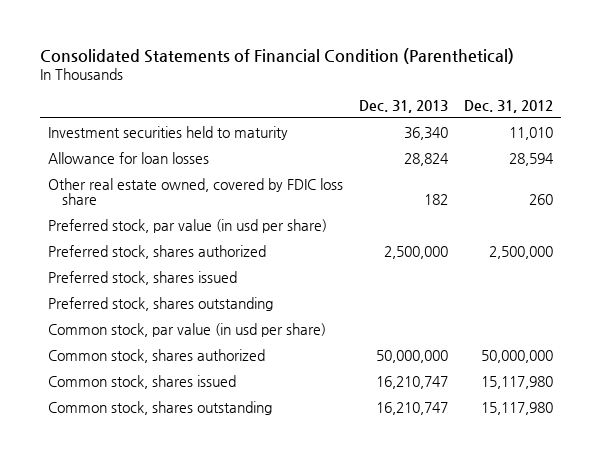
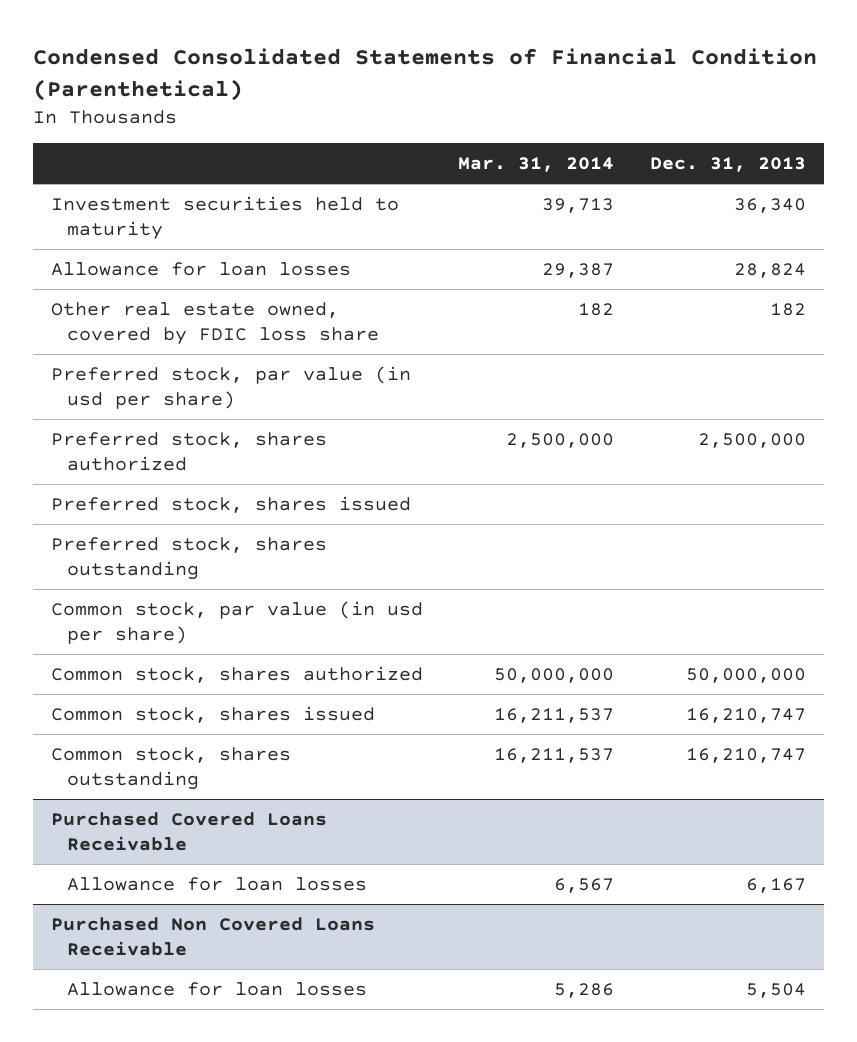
[39,47,514,64] Consolidated Statements of Financial Condition (Parenthetical) -> [33,48,818,101] Condensed Consolidated Statements of Financial Condition (Parenthetical)
[463,99,553,113] Dec. 31, 2012 -> none
none -> [458,157,615,173] Mar. 31, 2014
none -> [50,811,327,852] Purchased Covered Loans Receivable
none -> [67,876,368,891] Allowance for loan losses
none -> [50,916,375,957] Purchased Non Covered Loans Receivable
none -> [67,981,368,996] Allowance for loan losses

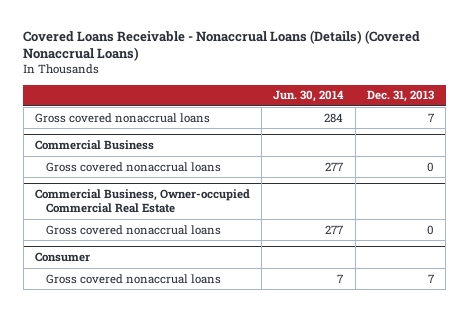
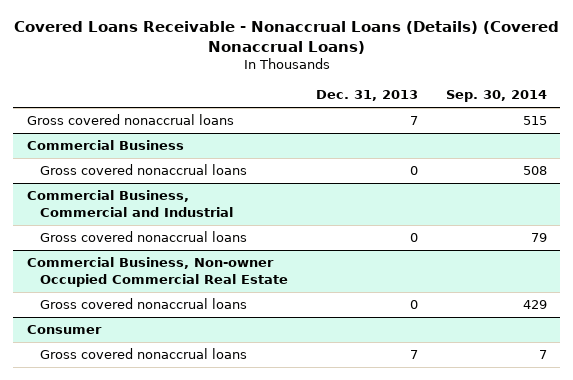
[273,90,345,103] Jun. 30, 2014 -> none
none -> [445,90,547,103] Sep. 30, 2014
[35,189,251,214] Commercial Business, Owner-occupied Commercial Real Estate -> none
none -> [26,190,234,217] Commercial Business, Commercial and Industrial
none -> [26,257,289,287] Commercial Business, Non-owner Occupied Commercial Real Estate
none -> [40,298,248,310] Gross covered nonaccrual loans

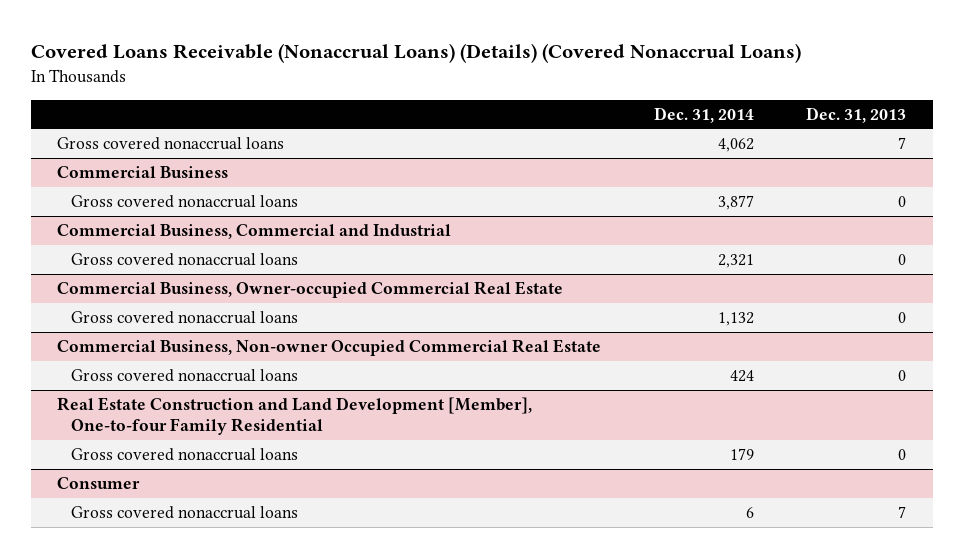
[13,21,559,55] Covered Loans Receivable - Nonaccrual Loans (Details) (Covered Nonaccrual Loans) -> [30,43,801,64] Covered Loans Receivable (Nonaccrual Loans) (Details) (Covered Nonaccrual Loans)
[445,90,547,103] Sep. 30, 2014 -> none
none -> [653,106,754,123] Dec. 31, 2014
none -> [56,281,563,299] Commercial Business, Owner-occupied Commercial Real Estate
none -> [70,311,298,325] Gross covered nonaccrual loans
none -> [56,397,532,435] Real Estate Construction and Land Development [Member], One-to-four Family Residential
none -> [70,448,298,462] Gross covered nonaccrual loans

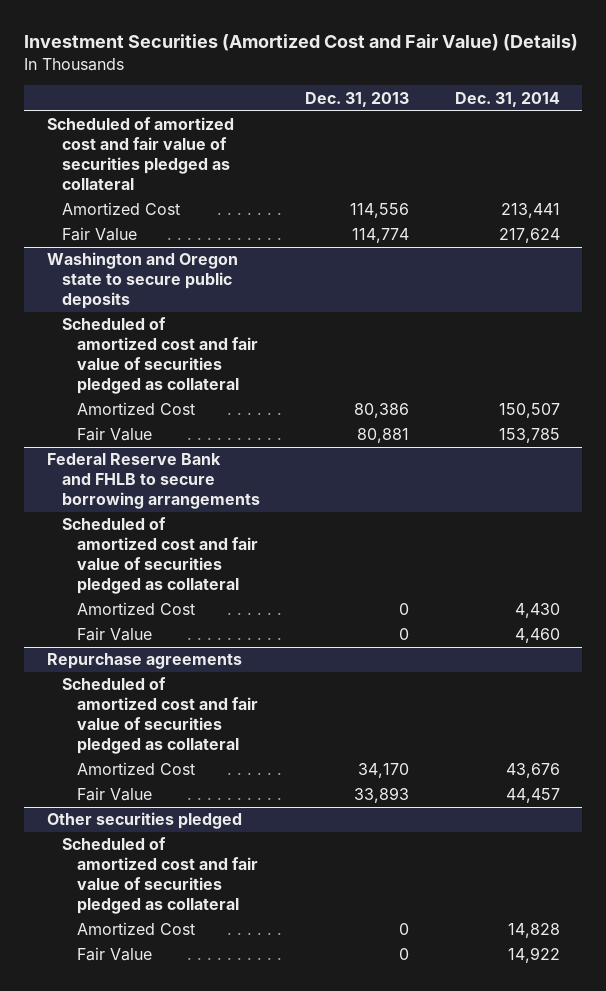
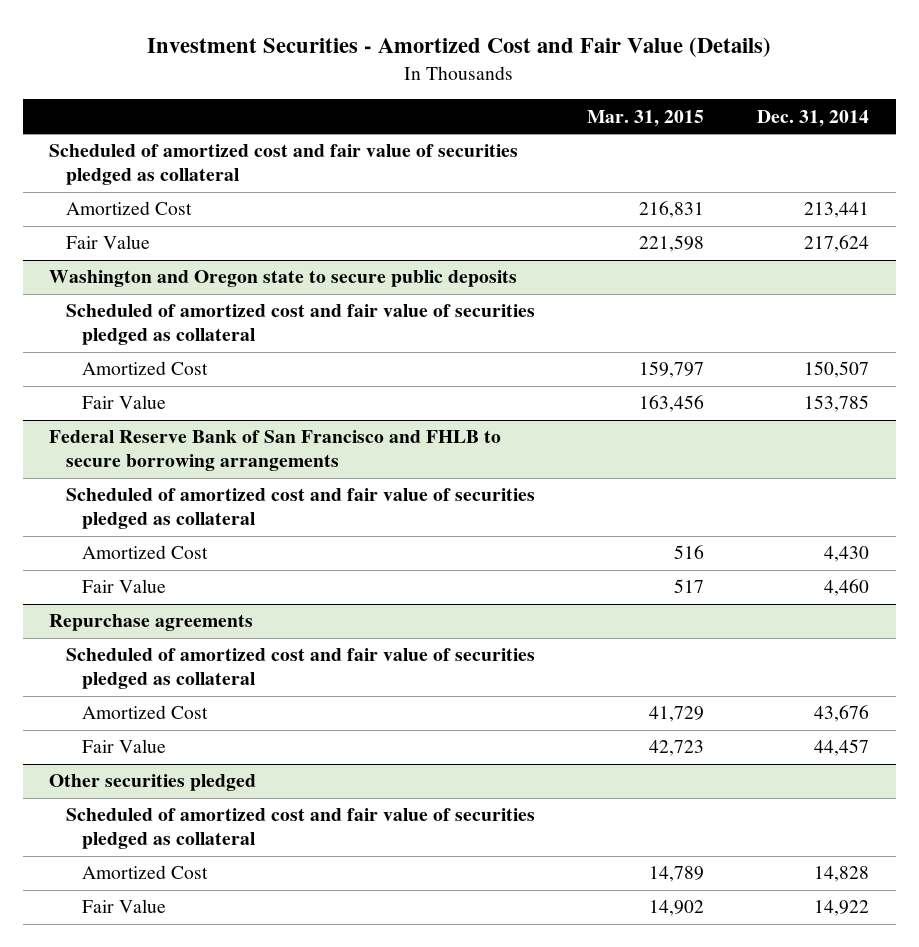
[23,34,578,52] Investment Securities (Amortized Cost and Fair Value) (Details) -> [147,37,772,58] Investment Securities - Amortized Cost and Fair Value (Details)
[305,91,410,107] Dec. 31, 2013 -> none
none -> [587,109,705,127] Mar. 31, 2015
[46,453,260,510] Federal Reserve Bank and FHLB to secure borrowing arrangements -> [49,430,502,472] Federal Reserve Bank of San Francisco and FHLB to secure borrowing arrangements

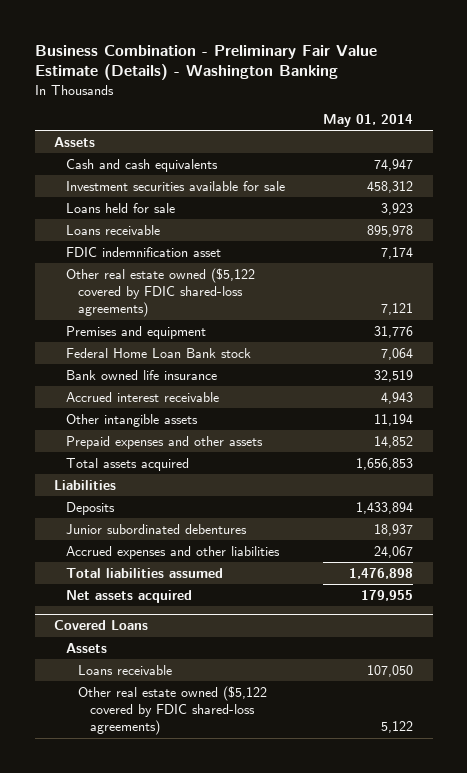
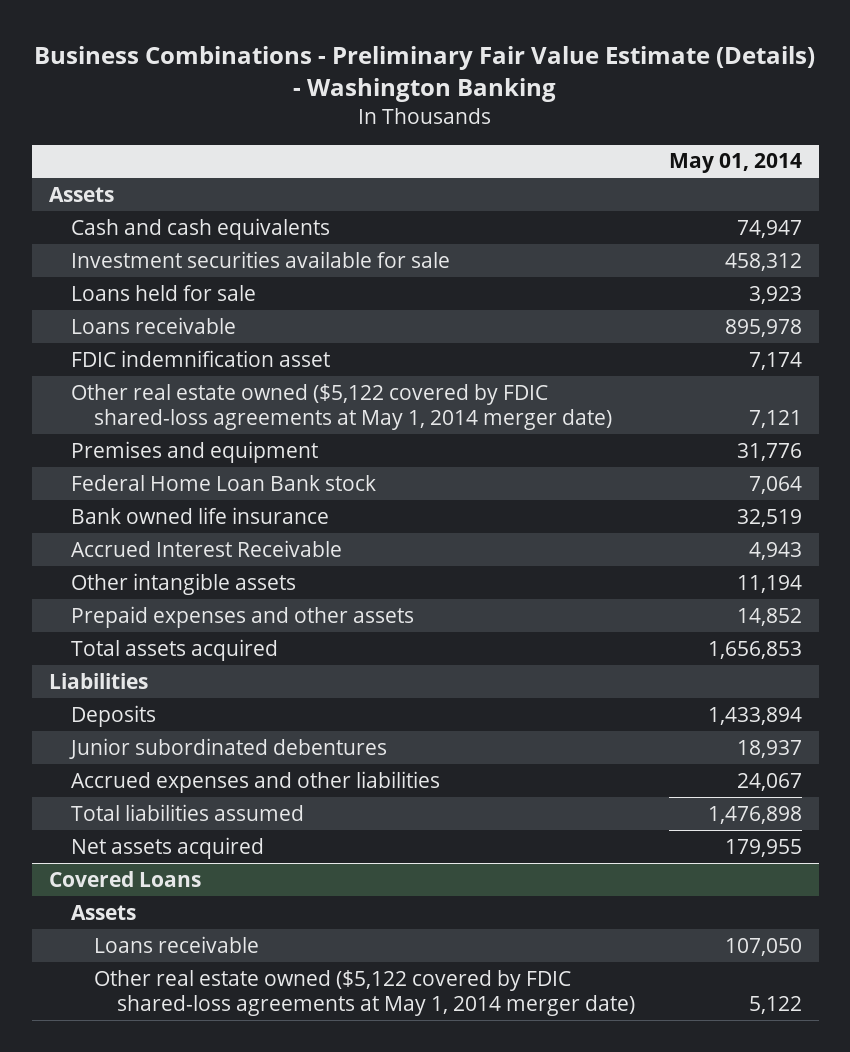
[34,44,377,81] Business Combination - Preliminary Fair Value Estimate (Details) - Washington Banking -> [34,45,816,103] Business Combinations - Preliminary Fair Value Estimate (Details) - Washington Banking
[65,267,255,318] Other real estate owned ($5,122 covered by FDIC shared-loss agreements) -> [71,383,612,430] Other real estate owned ($5,122 covered by FDIC shared-loss agreements at May 1, 2014 merger date)
[65,391,219,402] Accrued interest receivable -> [71,539,343,557] Accrued Interest Receivable
[77,685,267,736] Other real estate owned ($5,122 covered by FDIC shared-loss agreements) -> [93,969,635,1016] Other real estate owned ($5,122 covered by FDIC shared-loss agreements at May 1, 2014 merger date)

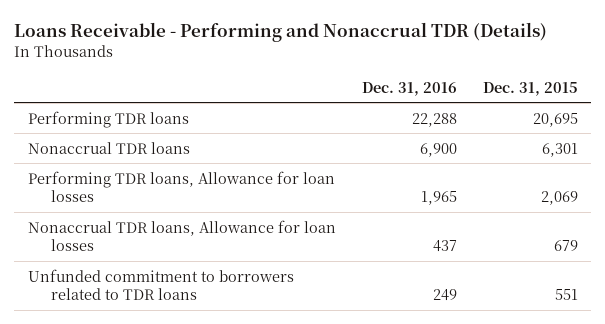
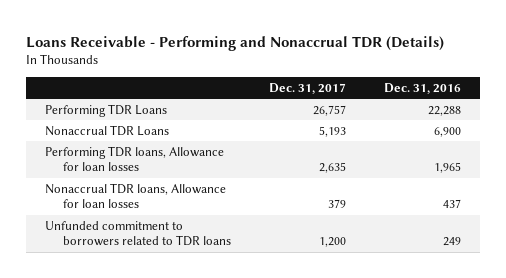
[482,81,578,96] Dec. 31, 2015 -> none
none -> [269,82,347,94] Dec. 31, 2017
[27,110,189,128] Performing TDR loans -> [45,103,168,117] Performing TDR Loans
[27,141,190,154] Nonaccrual TDR loans -> [45,124,170,136] Nonaccrual TDR Loans

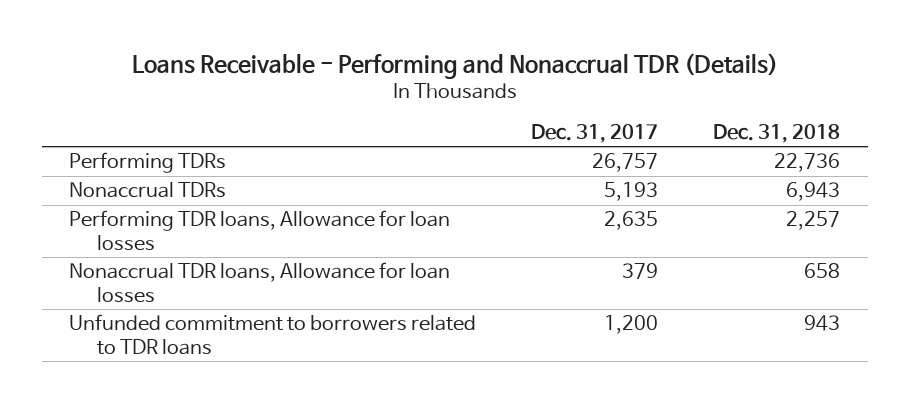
[383,82,461,94] Dec. 31, 2016 -> none
none -> [713,123,841,143] Dec. 31, 2018
[45,103,168,117] Performing TDR Loans -> [69,152,227,174] Performing TDRs
[45,124,170,136] Nonaccrual TDR Loans -> [69,182,227,199] Nonaccrual TDRs

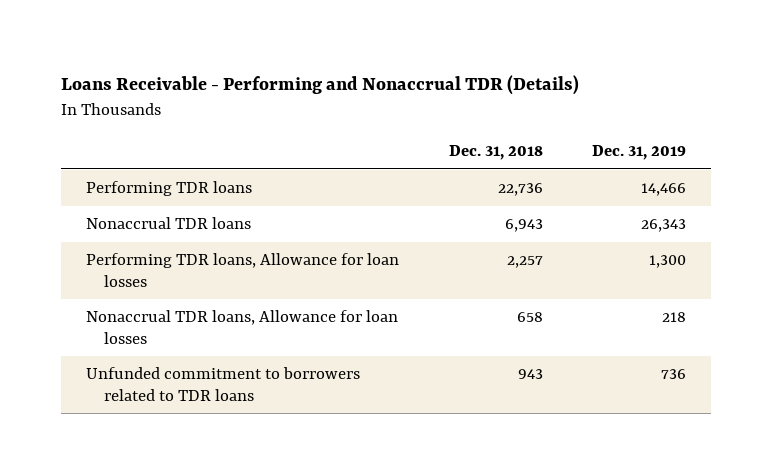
[531,123,659,143] Dec. 31, 2017 -> none
none -> [592,145,687,161] Dec. 31, 2019
[69,152,227,174] Performing TDRs -> [86,181,253,197] Performing TDR loans
[69,182,227,199] Nonaccrual TDRs -> [86,217,252,230] Nonaccrual TDR loans

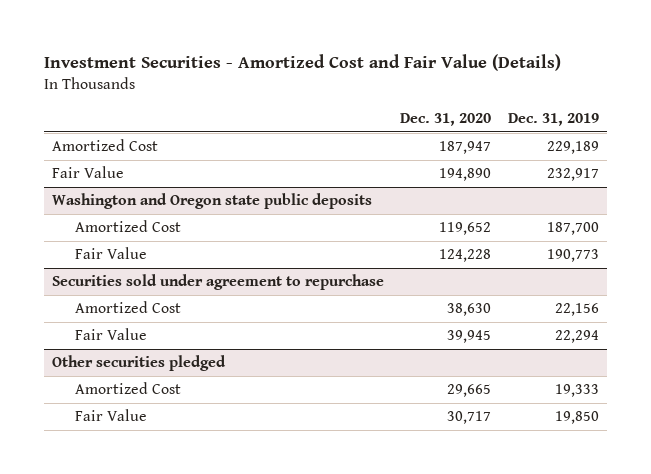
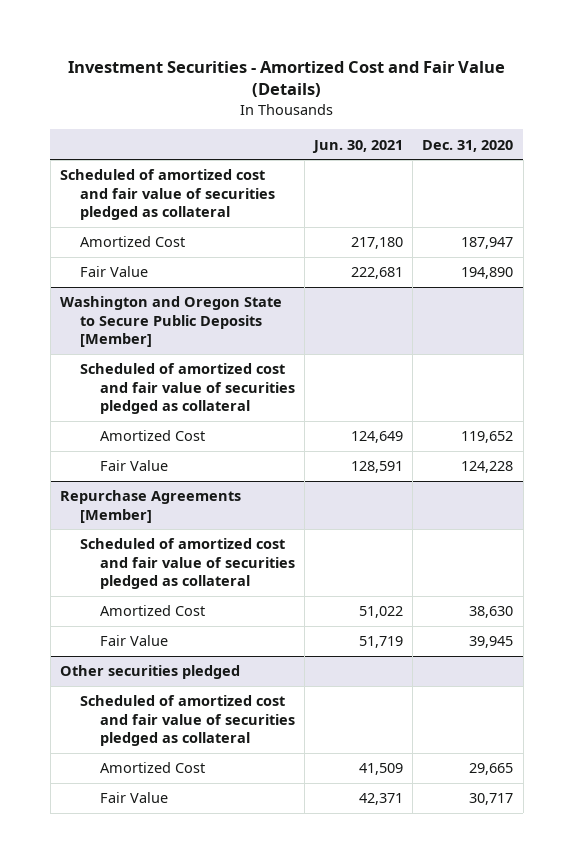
[507,113,599,127] Dec. 31, 2019 -> none
none -> [312,139,404,153] Jun. 30, 2021
none -> [59,169,275,221] Scheduled of amortized cost and fair value of securities pledged as collateral
[51,193,372,210] Washington and Oregon state public deposits -> [59,296,282,348] Washington and Oregon State to Secure Public Deposits [Member]
none -> [79,363,295,415] Scheduled of amortized cost and fair value of securities pledged as collateral
[51,274,384,291] Securities sold under agreement to repurchase -> [59,490,241,523] Repurchase Agreements [Member]
none -> [79,538,295,590] Scheduled of amortized cost and fair value of securities pledged as collateral
none -> [79,695,295,747] Scheduled of amortized cost and fair value of securities pledged as collateral

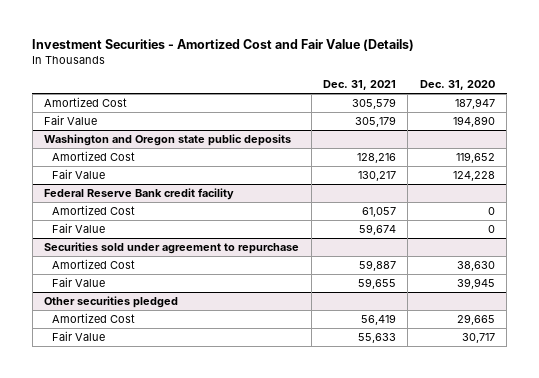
[312,139,404,153] Jun. 30, 2021 -> none
none -> [323,80,397,91] Dec. 31, 2021
[59,169,275,221] Scheduled of amortized cost and fair value of securities pledged as collateral -> none
[79,363,295,415] Scheduled of amortized cost and fair value of securities pledged as collateral -> none
[59,296,282,348] Washington and Oregon State to Secure Public Deposits [Member] -> [44,133,292,146] Washington and Oregon state public deposits
[79,538,295,590] Scheduled of amortized cost and fair value of securities pledged as collateral -> none
none -> [44,187,235,200] Federal Reserve Bank credit facility
none -> [52,204,136,215] Amortized Cost
none -> [52,222,106,233] Fair Value
[59,490,241,523] Repurchase Agreements [Member] -> [44,241,300,254] Securities sold under agreement to repurchase
[79,695,295,747] Scheduled of amortized cost and fair value of securities pledged as collateral -> none

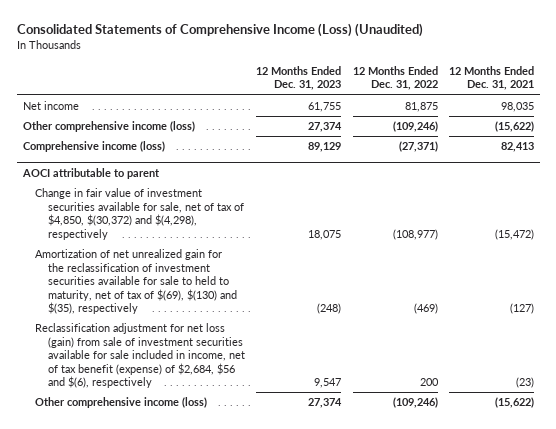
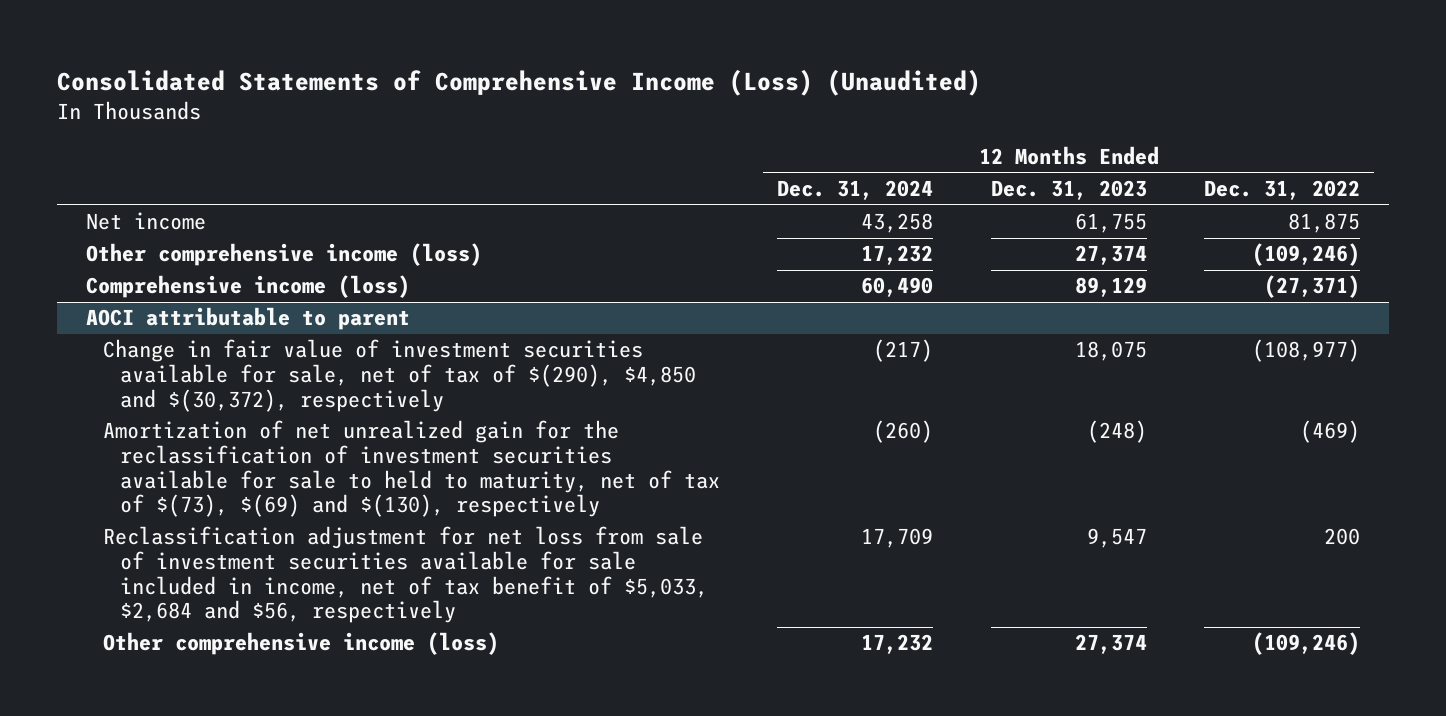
[448,65,534,91] 12 Months Ended Dec. 31, 2021 -> none
none -> [777,180,934,201] Dec. 31, 2024
[35,188,244,240] Change in fair value of investment securities available for sale, net of tax of $4,850, $(30,372) and $(4,298), respectively -> [102,339,696,412] Change in fair value of investment securities available for sale, net of tax of $(290), $4,850 and $(30,372), respectively
[35,249,237,315] Amortization of net unrealized gain for the reclassification of investment securities available for sale to held to maturity, net of tax of $(69), $(130) and $(35), respectively -> [102,420,720,518] Amortization of net unrealized gain for the reclassification of investment securities available for sale to held to maturity, net of tax of $(73), $(69) and $(130), respectively
[35,323,245,389] Reclassification adjustment for net loss (gain) from sale of investment securities available for sale included in income, net of tax benefit (expense) of $2,684, $56 and $(6), respectively -> [102,526,708,624] Reclassification adjustment for net loss from sale of investment securities available for sale included in income, net of tax benefit of $5,033, $2,684 and $56, respectively

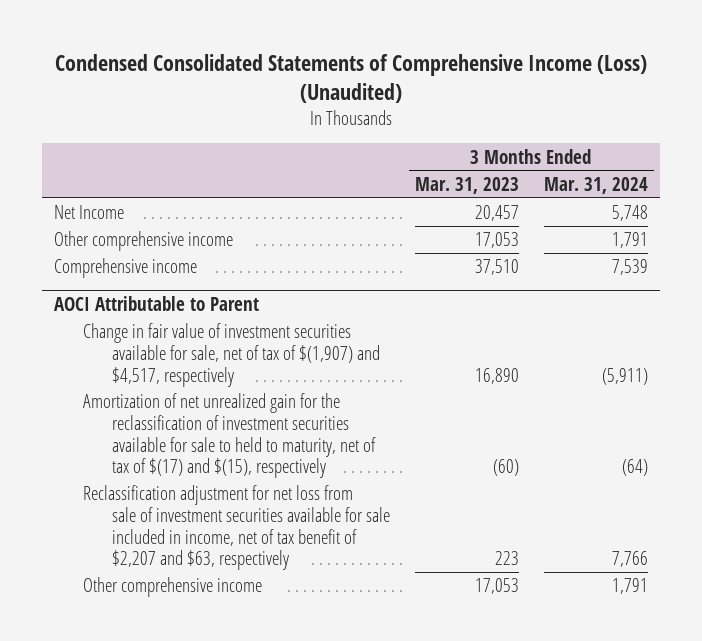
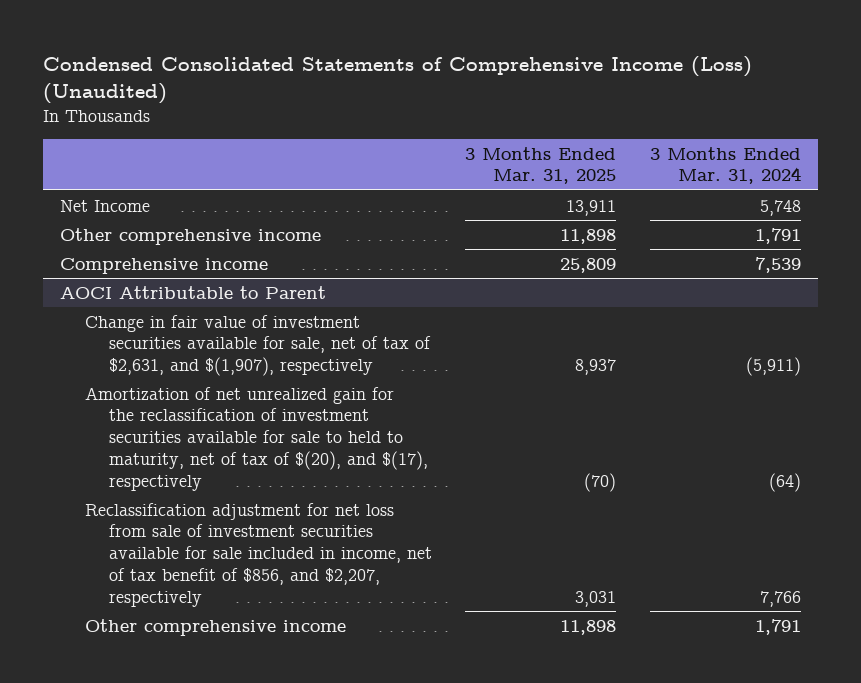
[414,176,519,194] Mar. 31, 2023 -> none
none -> [465,146,617,185] 3 Months Ended Mar. 31, 2025
[83,323,381,387] Change in fair value of investment securities available for sale, net of tax of $(1,907) and $4,517, respectively -> [84,314,431,377] Change in fair value of investment securities available for sale, net of tax of $2,631, and $(1,907), respectively
[83,393,377,479] Amortization of net unrealized gain for the reclassification of investment securities available for sale to held to maturity, net of tax of $(17) and $(15), respectively -> [84,386,428,491] Amortization of net unrealized gain for the reclassification of investment securities available for sale to held to maturity, net of tax of $(20), and $(17), respectively
[83,485,391,571] Reclassification adjustment for net loss from sale of investment securities available for sale included in income, net of tax benefit of $2,207 and $63, respectively -> [84,502,432,607] Reclassification adjustment for net loss from sale of investment securities available for sale included in income, net of tax benefit of $856, and $2,207, respectively

